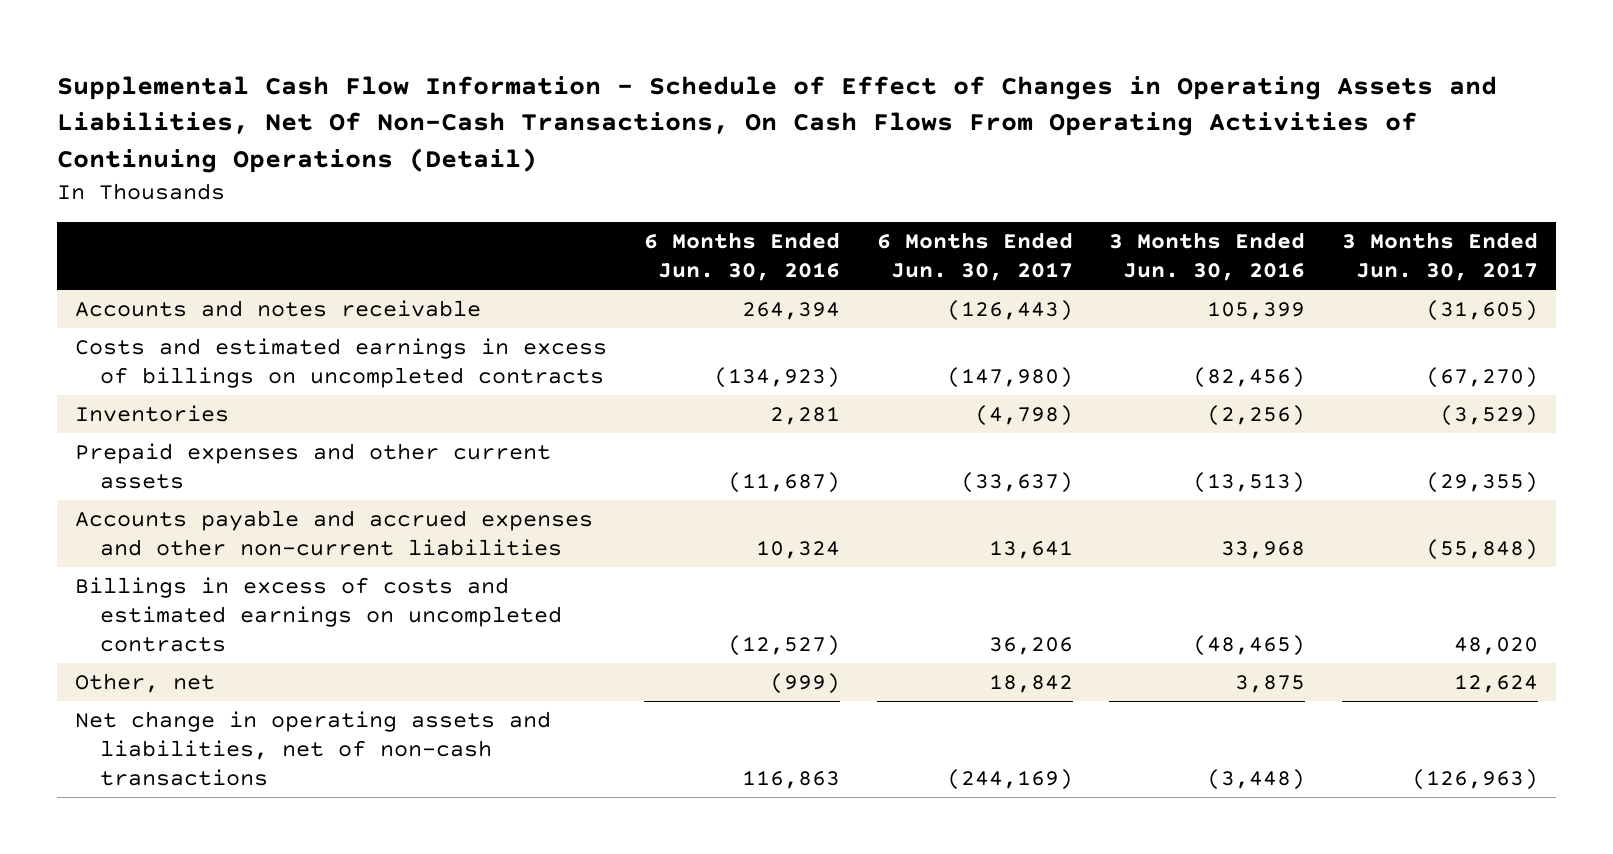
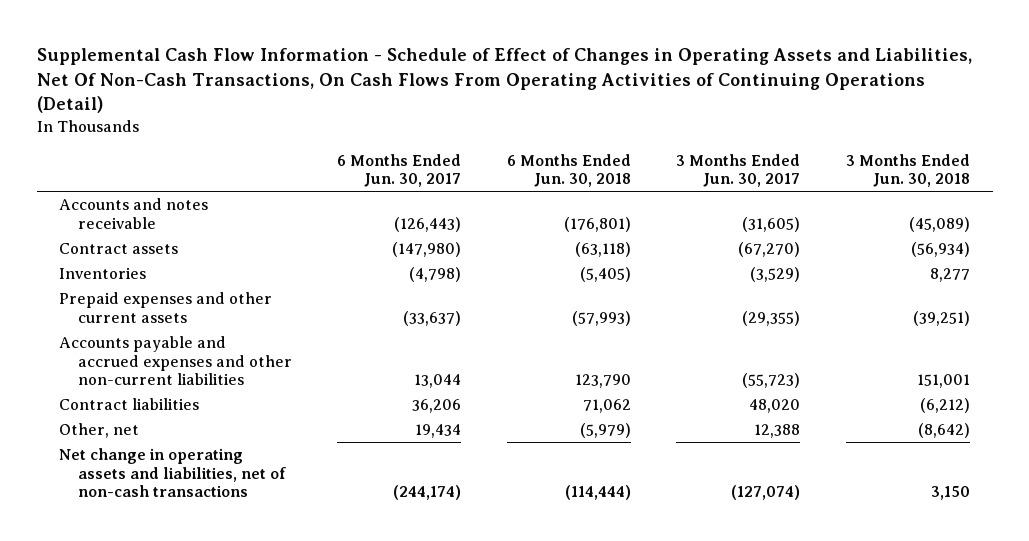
[643,232,840,282] 6 Months Ended Jun. 30, 2016 -> none
[1109,232,1306,282] 3 Months Ended Jun. 30, 2016 -> none
none -> [506,153,631,188] 6 Months Ended Jun. 30, 2018
none -> [846,153,971,188] 3 Months Ended Jun. 30, 2018
[75,338,608,388] Costs and estimated earnings in excess of billings on uncompleted contracts -> [59,243,179,255] Contract assets
[988,539,1073,559] 13,641 -> [414,374,462,389] 13,044
[1425,538,1538,560] (55,848) -> [742,373,801,389] (55,723)
[75,577,562,652] Billings in excess of costs and estimated earnings on uncompleted contracts -> [59,398,200,411] Contract liabilities
[988,674,1073,694] 18,842 -> [415,424,462,439] 19,434
[1453,674,1538,694] 12,624 -> [754,424,801,439] 12,388
[946,768,1073,790] (244,169) -> [393,485,462,501] (244,174)
[1411,768,1538,790] (126,963) -> [731,485,801,501] (127,074)

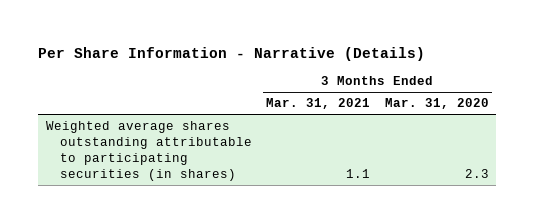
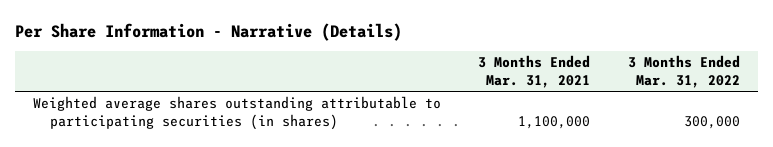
[384,98,489,110] Mar. 31, 2020 -> none
none -> [627,55,740,88] 3 Months Ended Mar. 31, 2022
[346,169,371,179] 1.1 -> [518,115,591,129] 1,100,000

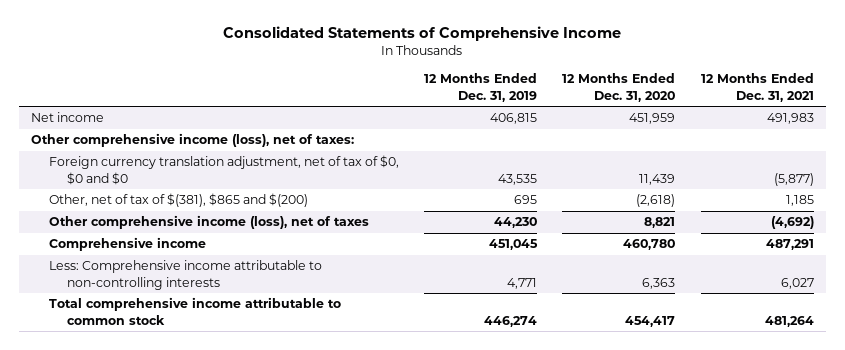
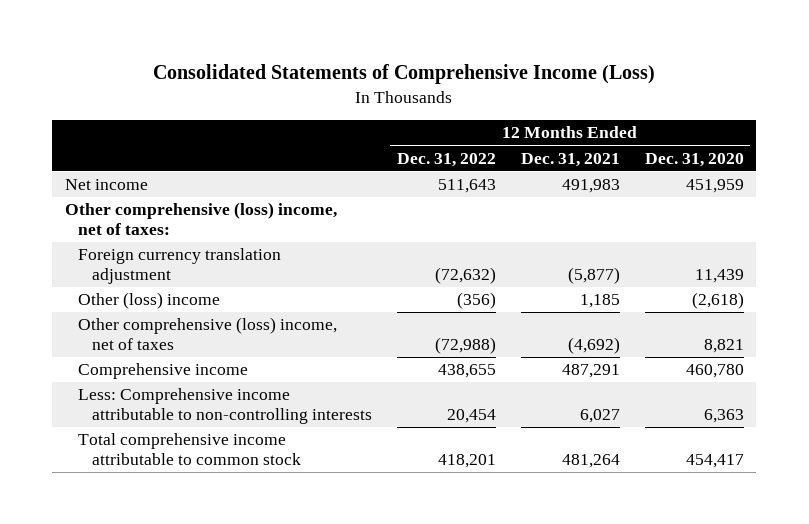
[223,26,622,42] Consolidated Statements of Comprehensive Income -> [153,64,656,85] Consolidated Statements of Comprehensive Income (Loss)
[424,73,538,102] 12 Months Ended Dec. 31, 2019 -> none
none -> [396,152,496,167] Dec. 31, 2022
[31,133,355,148] Other comprehensive income (loss), net of taxes: -> [64,202,337,236] Other comprehensive (loss) income, net of taxes:
[49,155,400,185] Foreign currency translation adjustment, net of tax of $0, $0 and $0 -> [78,248,282,285] Foreign currency translation adjustment
[49,193,309,208] Other, net of tax of $(381), $865 and $(200) -> [78,292,221,310] Other (loss) income
[49,215,370,230] Other comprehensive income (loss), net of taxes -> [78,317,338,351] Other comprehensive (loss) income, net of taxes

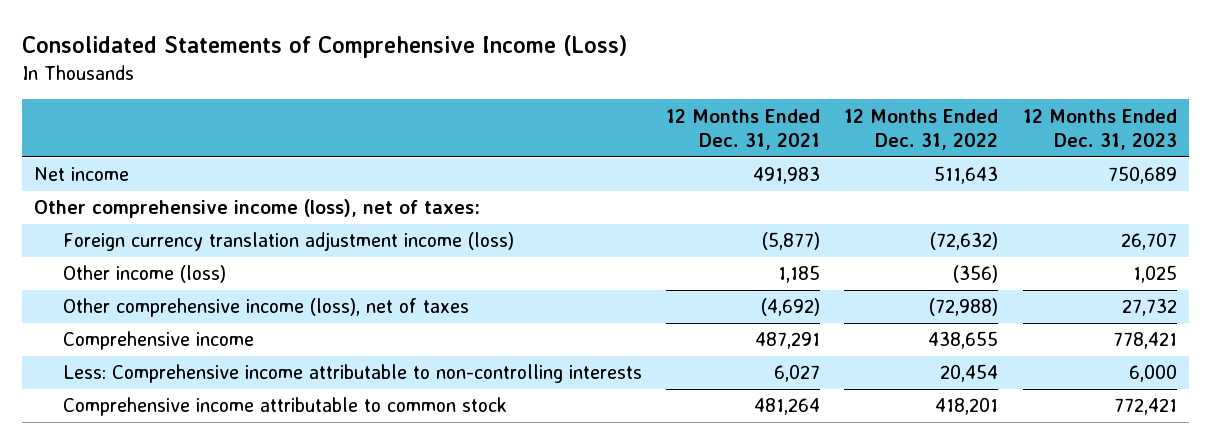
[644,152,744,167] Dec. 31, 2020 -> none
none -> [1022,108,1177,150] 12 Months Ended Dec. 31, 2023
[64,202,337,236] Other comprehensive (loss) income, net of taxes: -> [33,199,480,219] Other comprehensive income (loss), net of taxes:
[78,248,282,285] Foreign currency translation adjustment -> [63,232,515,252] Foreign currency translation adjustment income (loss)
[78,292,221,310] Other (loss) income -> [63,265,227,284] Other income (loss)
[78,317,338,351] Other comprehensive (loss) income, net of taxes -> [63,298,470,318] Other comprehensive income (loss), net of taxes
[78,433,301,466] Total comprehensive income attributable to common stock -> [63,397,508,417] Comprehensive income attributable to common stock

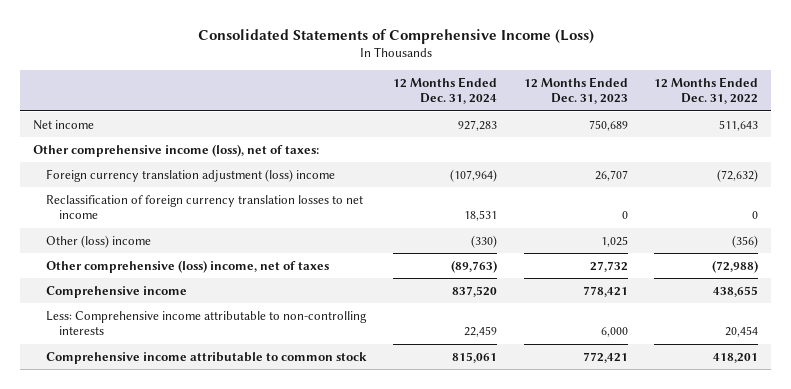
[666,108,821,150] 12 Months Ended Dec. 31, 2021 -> none
none -> [393,76,498,105] 12 Months Ended Dec. 31, 2024
[63,232,515,252] Foreign currency translation adjustment income (loss) -> [46,168,336,182] Foreign currency translation adjustment (loss) income
none -> [46,194,364,220] Reclassification of foreign currency translation losses to net income
[63,265,227,284] Other income (loss) -> [46,234,152,248] Other (loss) income
[63,298,470,318] Other comprehensive income (loss), net of taxes -> [46,259,330,273] Other comprehensive (loss) income, net of taxes

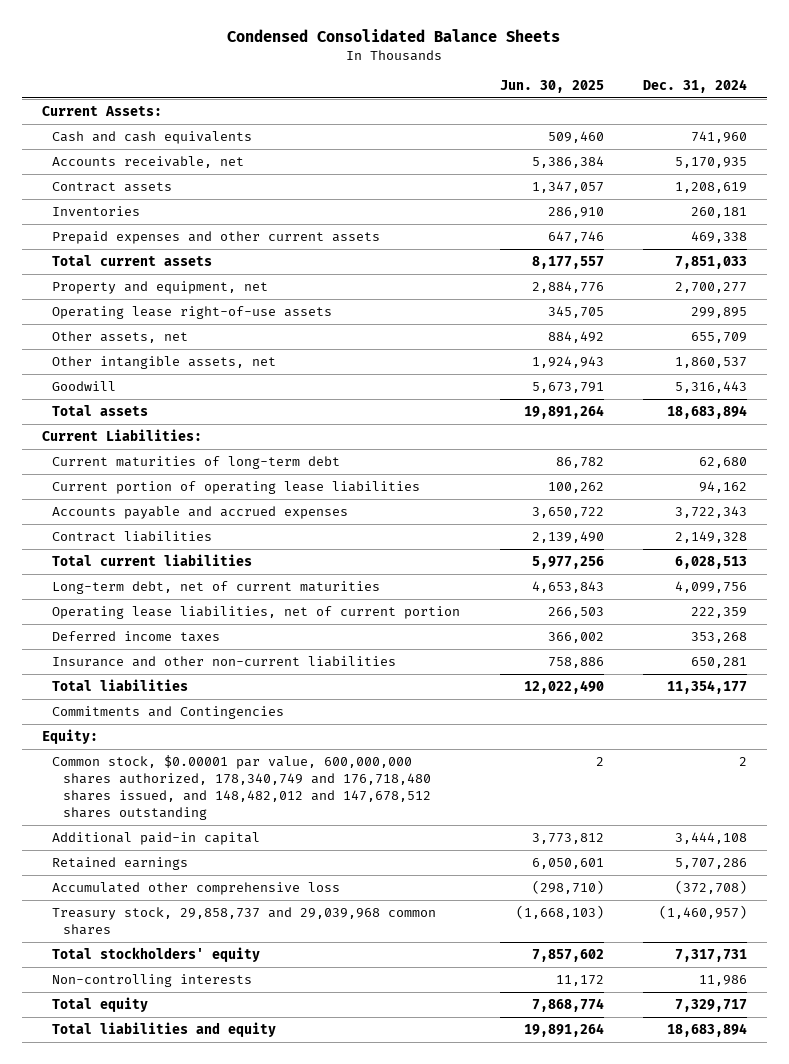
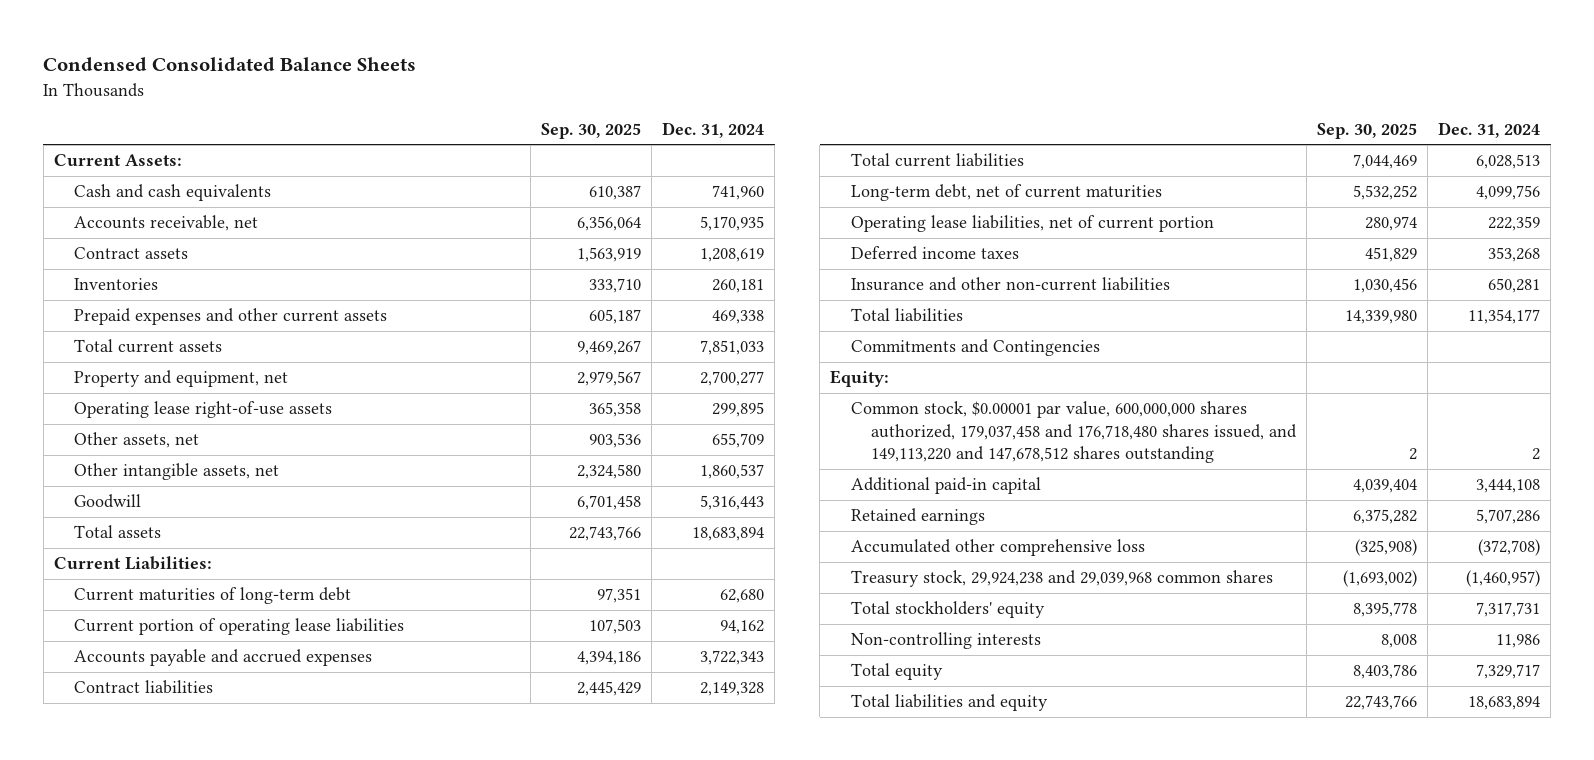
[499,80,604,94] Jun. 30, 2025 -> none
none -> [540,122,641,139] Sep. 30, 2025
[52,754,432,820] Common stock, $0.00001 par value, 600,000,000 shares authorized, 178,340,749 and 176,718,480 shares issued, and 148,482,012 and 147,678,512 shares outstanding -> [850,401,1297,464] Common stock, $0.00001 par value, 600,000,000 shares authorized, 179,037,458 and 176,718,480 shares issued, and 149,113,220 and 147,678,512 shares outstanding
[52,906,437,935] Treasury stock, 29,858,737 and 29,039,968 common shares -> [850,570,1273,588] Treasury stock, 29,924,238 and 29,039,968 common shares

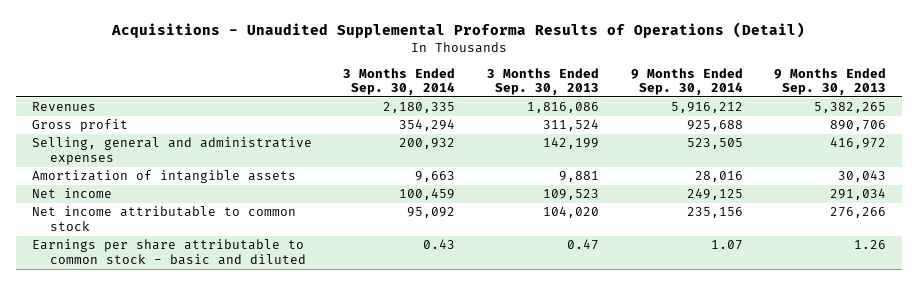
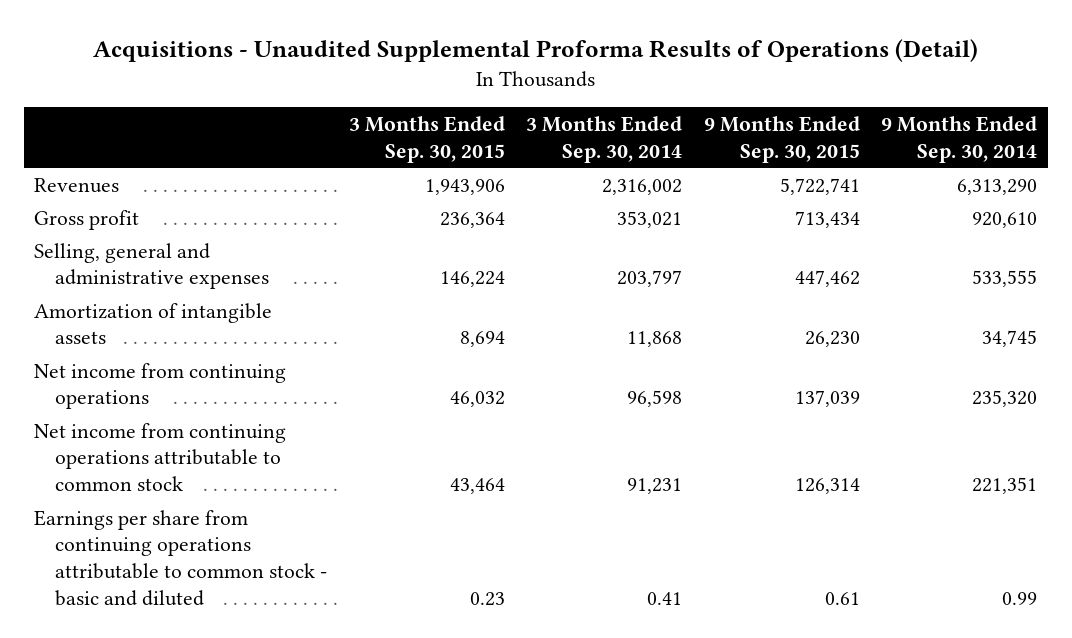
[486,67,599,96] 3 Months Ended Sep. 30, 2013 -> none
[774,67,887,96] 9 Months Ended Sep. 30, 2013 -> none
none -> [348,115,505,163] 3 Months Ended Sep. 30, 2015
none -> [703,115,860,163] 9 Months Ended Sep. 30, 2015
[383,102,456,114] 2,180,335 -> [602,178,683,195] 2,316,002
[670,102,743,114] 5,916,212 -> [957,178,1038,195] 6,313,290
[399,119,456,132] 354,294 -> [617,210,683,228] 353,021
[686,120,743,132] 925,688 -> [972,211,1038,228] 920,610
[399,138,456,150] 200,932 -> [617,270,683,288] 203,797
[686,138,743,150] 523,505 -> [972,270,1038,288] 533,555
[415,171,456,183] 9,663 -> [627,331,683,348] 11,868
[694,171,743,183] 28,016 -> [982,330,1038,348] 34,745
[31,188,112,199] Net income -> [34,362,287,410] Net income from continuing operations
[399,188,456,201] 100,459 -> [627,390,683,408] 96,598
[686,188,743,201] 249,125 -> [972,390,1038,408] 235,320
[31,206,296,231] Net income attributable to common stock -> [34,422,287,491] Net income from continuing operations attributable to common stock
[407,207,456,219] 95,092 -> [627,477,683,494] 91,231
[686,207,743,219] 235,156 -> [972,476,1038,494] 221,351
[31,239,307,265] Earnings per share attributable to common stock - basic and diluted -> [34,509,328,606] Earnings per share from continuing operations attributable to common stock - basic and diluted
[423,239,456,250] 0.43 -> [647,591,683,605] 0.41
[710,240,743,251] 1.07 -> [1002,591,1038,605] 0.99

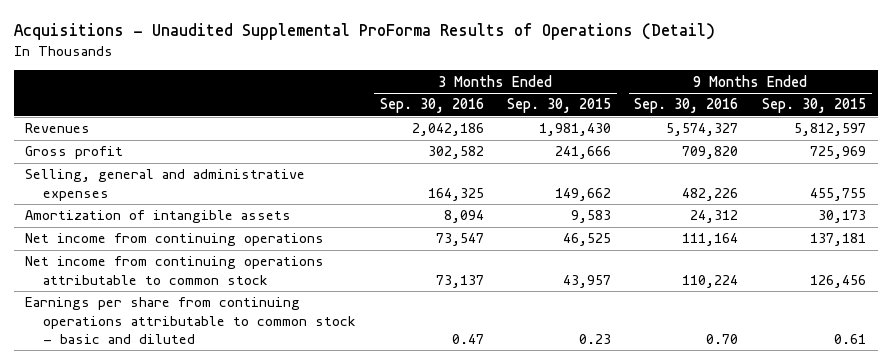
[92,38,978,62] Acquisitions - Unaudited Supplemental Proforma Results of Operations (Detail) -> [13,23,715,41] Acquisitions - Unaudited Supplemental ProForma Results of Operations (Detail)
[526,115,683,163] 3 Months Ended Sep. 30, 2014 -> none
[881,115,1038,163] 9 Months Ended Sep. 30, 2014 -> none
none -> [379,98,484,114] Sep. 30, 2016
none -> [634,98,739,114] Sep. 30, 2016
[424,178,505,195] 1,943,906 -> [539,123,612,137] 1,981,430
[779,177,860,195] 5,722,741 -> [793,123,866,137] 5,812,597
[439,211,505,228] 236,364 -> [555,146,612,160] 241,666
[794,210,860,228] 713,434 -> [809,146,866,160] 725,969
[439,271,505,288] 146,224 -> [555,187,612,201] 149,662
[794,270,860,288] 447,462 -> [809,187,866,201] 455,755
[459,331,505,348] 8,694 -> [571,210,612,224] 9,583
[804,331,860,348] 26,230 -> [817,210,866,224] 30,173
[449,391,505,408] 46,032 -> [563,233,612,247] 46,525
[794,390,860,408] 137,039 -> [809,233,866,247] 137,181
[449,477,505,494] 43,464 -> [563,274,612,288] 43,957
[794,477,860,494] 126,314 -> [809,274,866,288] 126,456

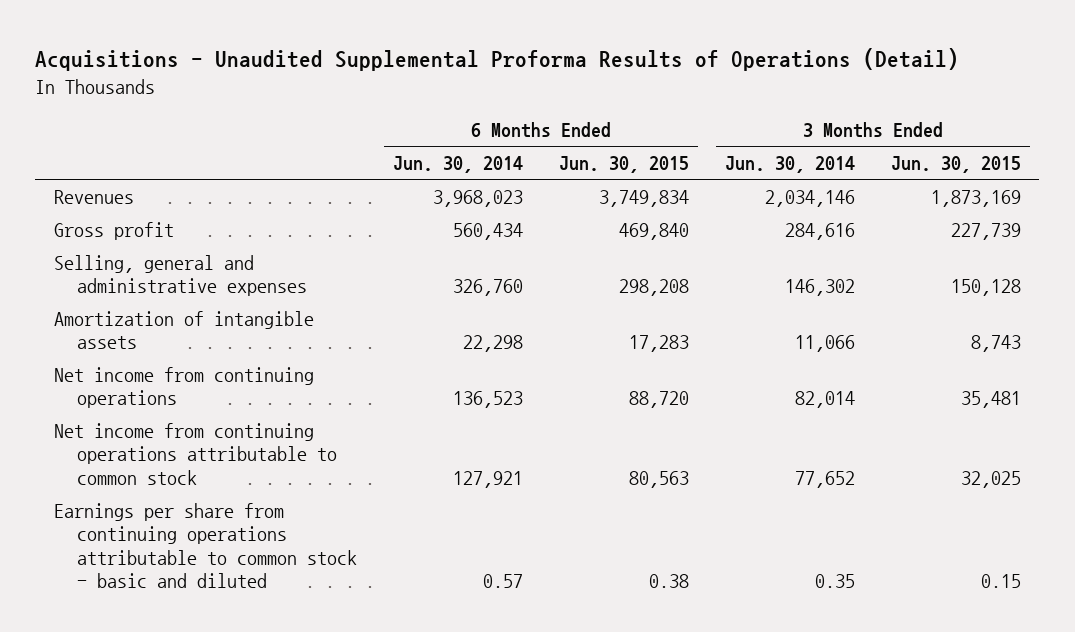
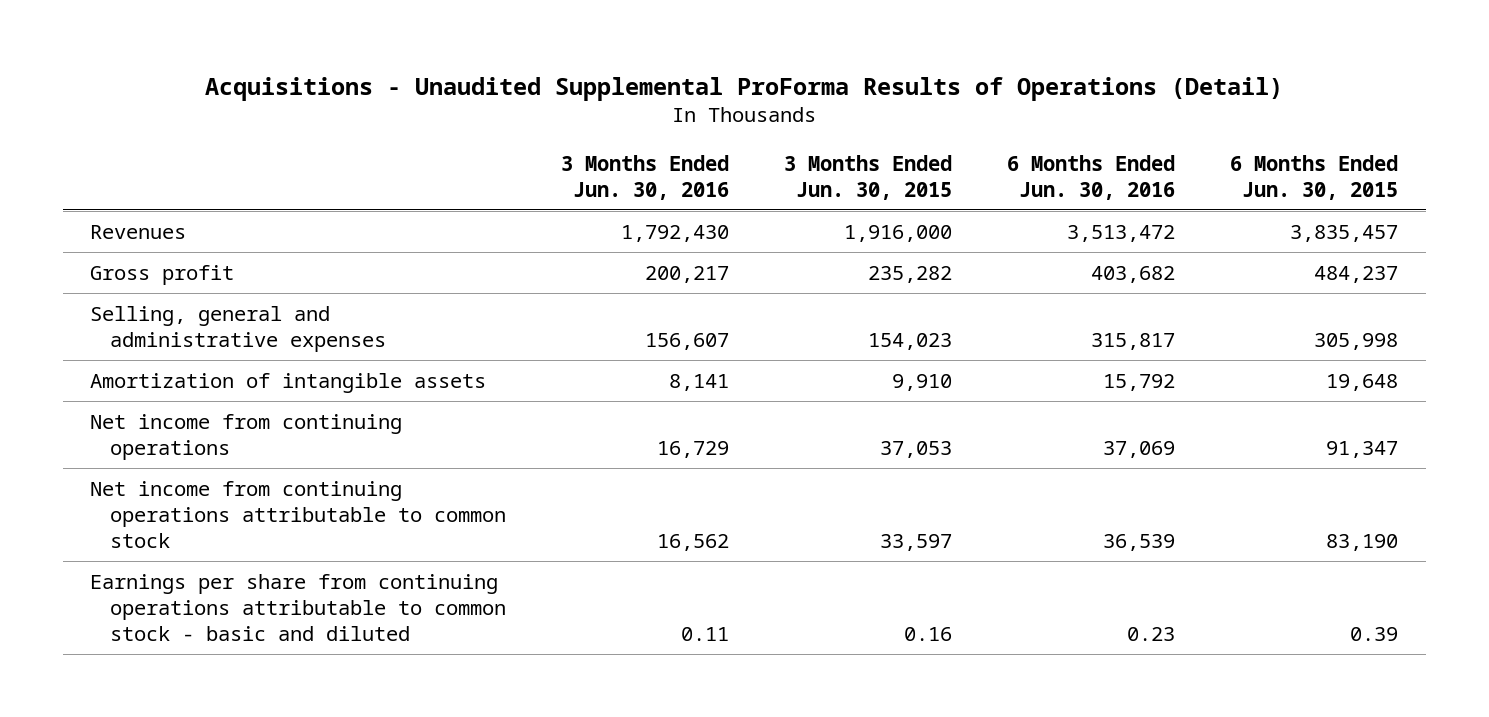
[35,48,960,72] Acquisitions - Unaudited Supplemental Proforma Results of Operations (Detail) -> [205,76,1284,101] Acquisitions - Unaudited Supplemental ProForma Results of Operations (Detail)
[392,156,523,174] Jun. 30, 2014 -> none
[725,156,856,174] Jun. 30, 2014 -> none
none -> [560,154,729,200] 3 Months Ended Jun. 30, 2016
none -> [1007,154,1176,200] 6 Months Ended Jun. 30, 2016
[598,189,689,207] 3,749,834 -> [1290,224,1399,242] 3,835,457
[931,189,1022,207] 1,873,169 -> [843,224,952,242] 1,916,000
[618,222,689,240] 469,840 -> [1314,265,1399,283] 484,237
[951,222,1022,240] 227,739 -> [867,265,952,283] 235,282
[618,279,689,297] 298,208 -> [1314,332,1399,350] 305,998
[951,279,1022,297] 150,128 -> [867,332,952,350] 154,023
[628,335,689,353] 17,283 -> [1326,373,1399,391] 19,648
[971,335,1022,353] 8,743 -> [891,373,952,391] 9,910
[628,391,689,409] 88,720 -> [1326,440,1399,458] 91,347
[961,391,1022,409] 35,481 -> [879,440,952,458] 37,053
[628,470,689,488] 80,563 -> [1326,533,1399,551] 83,190
[961,470,1022,488] 32,025 -> [879,533,952,551] 33,597
[648,574,689,589] 0.38 -> [1350,626,1399,641] 0.39
[981,574,1022,589] 0.15 -> [903,626,952,641] 0.16

